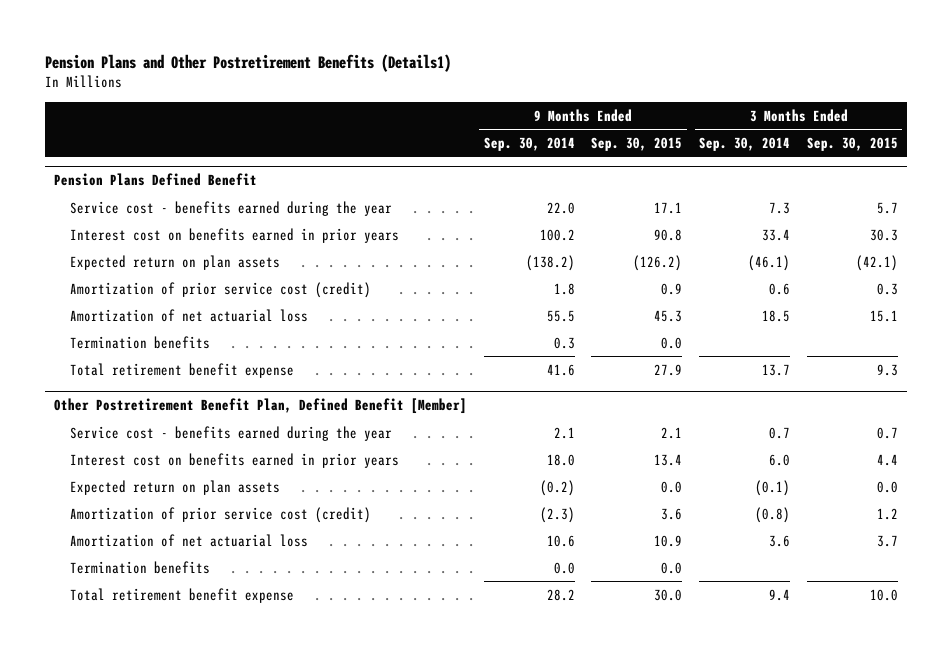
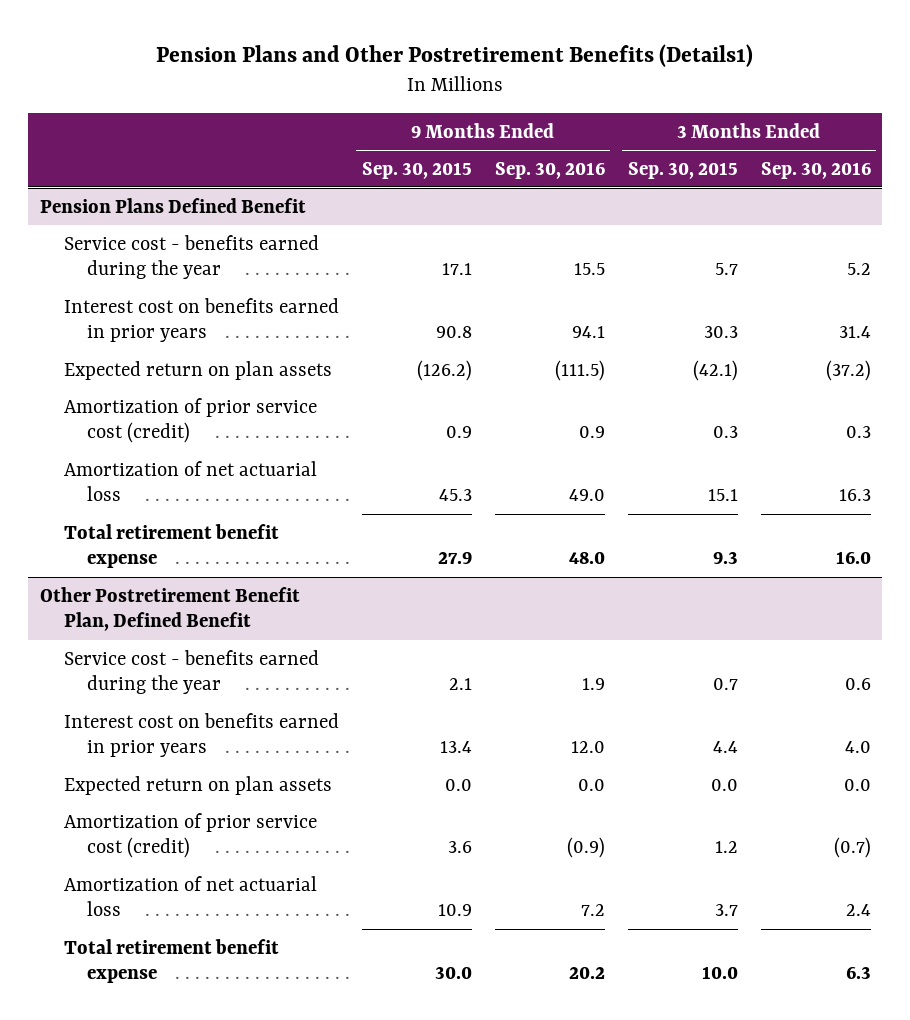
[483,136,575,151] Sep. 30, 2014 -> none
[699,136,791,151] Sep. 30, 2014 -> none
none -> [494,161,605,179] Sep. 30, 2016
none -> [760,161,871,179] Sep. 30, 2016
[69,335,210,349] Termination benefits -> none
[53,398,467,415] Other Postretirement Benefit Plan, Defined Benefit [Member] -> [39,586,300,632] Other Postretirement Benefit Plan, Defined Benefit
[69,560,210,574] Termination benefits -> none

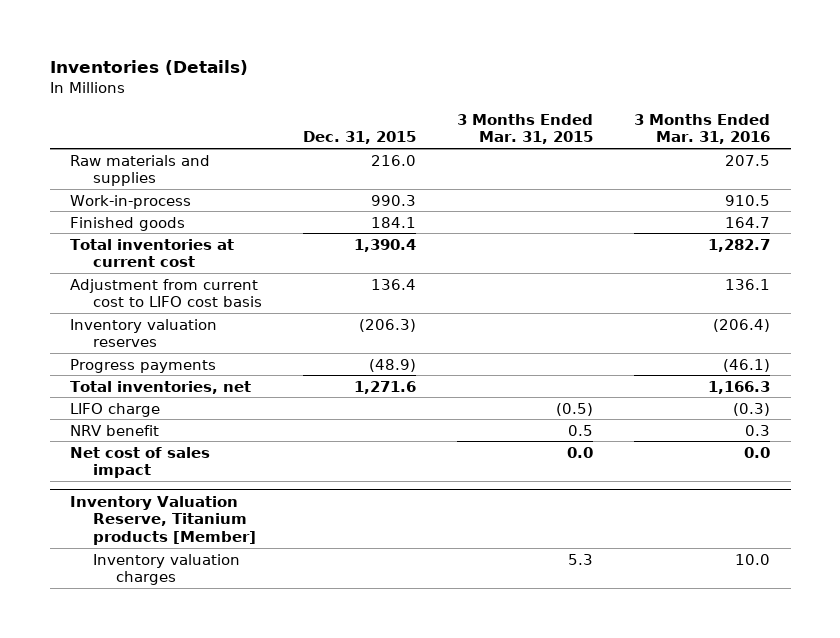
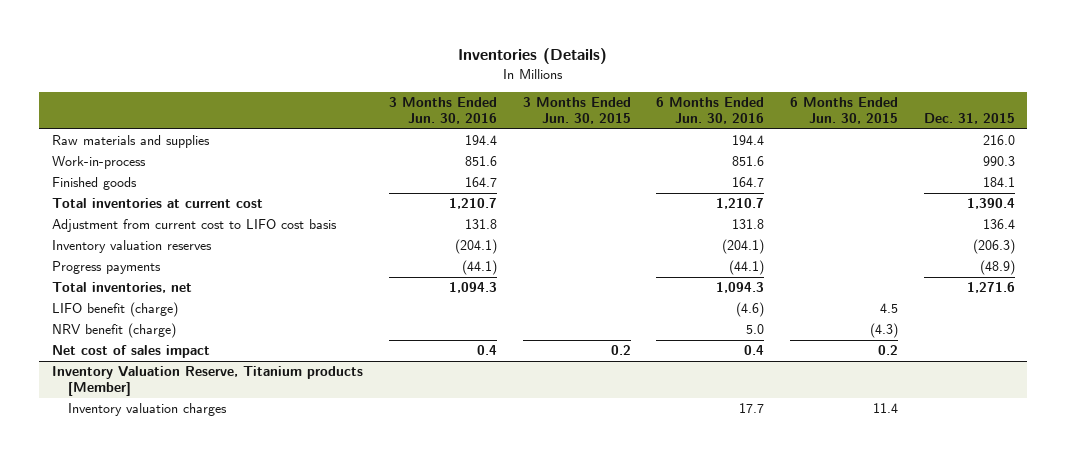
[457,113,594,145] 3 Months Ended Mar. 31, 2015 -> none
[634,113,771,145] 3 Months Ended Mar. 31, 2016 -> none
none -> [388,97,497,124] 3 Months Ended Jun. 30, 2016
none -> [522,97,631,124] 3 Months Ended Jun. 30, 2015
none -> [656,97,765,124] 6 Months Ended Jun. 30, 2016
none -> [789,97,898,124] 6 Months Ended Jun. 30, 2015
[70,402,161,417] LIFO charge -> [52,302,179,318] LIFO benefit (charge)
[70,424,160,436] NRV benefit -> [52,323,177,339] NRV benefit (charge)

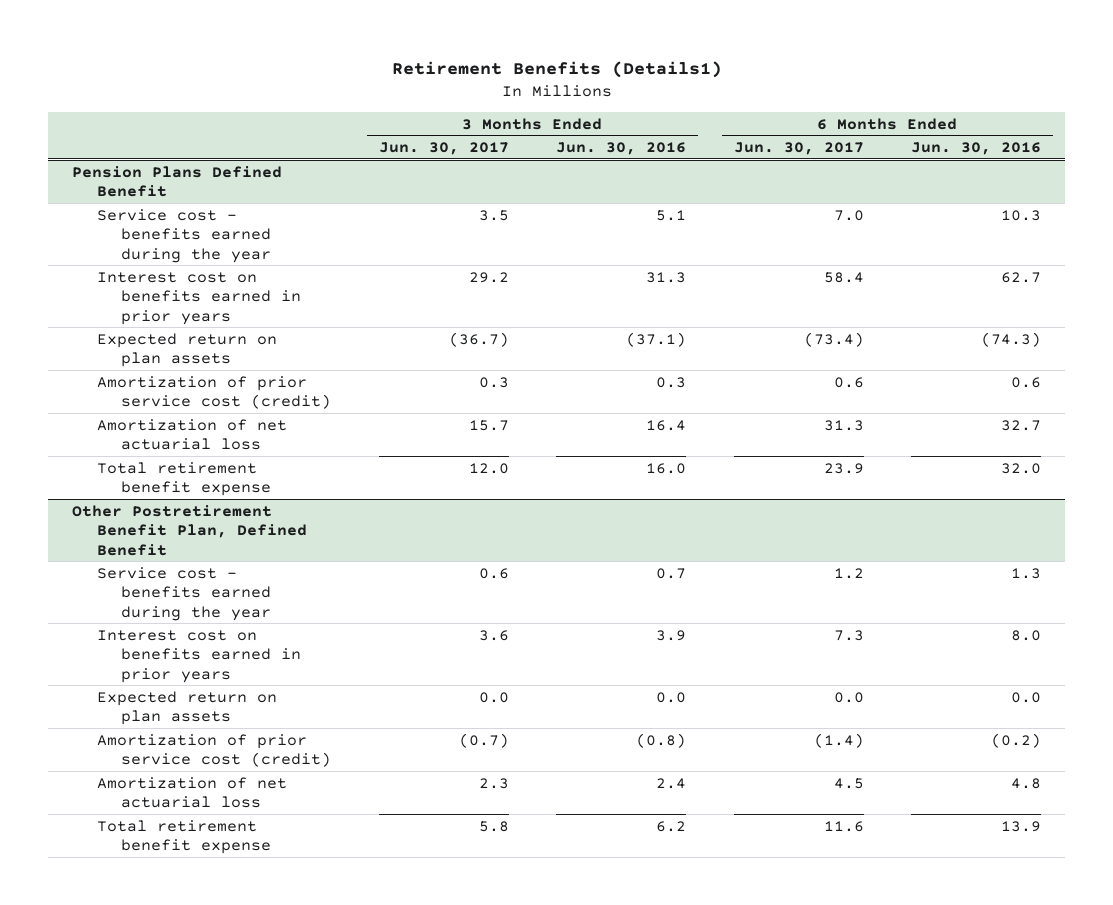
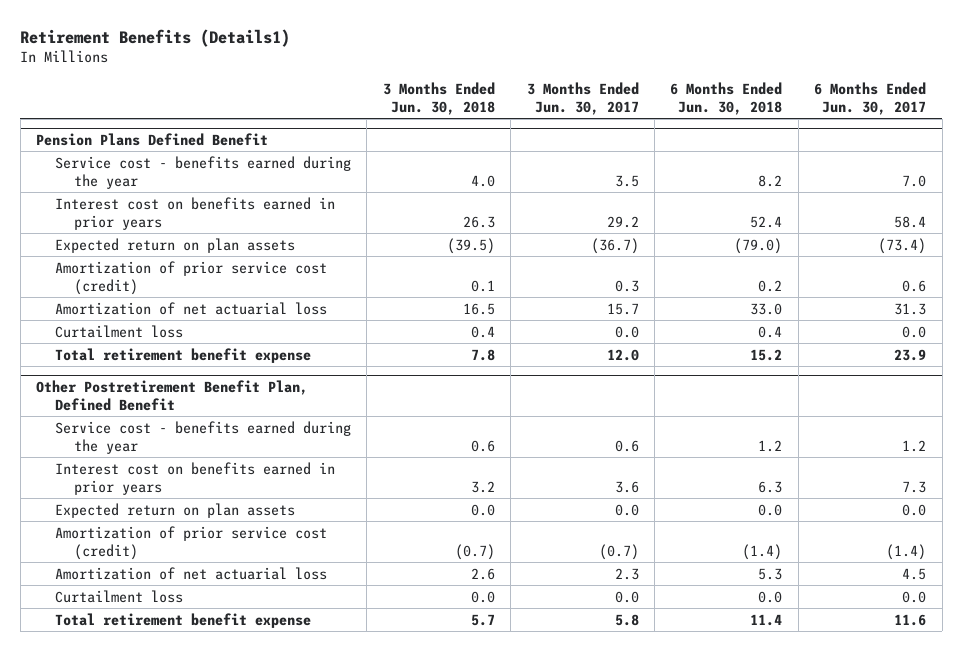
[556,142,687,156] Jun. 30, 2016 -> none
[911,142,1042,156] Jun. 30, 2016 -> none
none -> [382,81,495,115] 3 Months Ended Jun. 30, 2018
none -> [670,81,783,115] 6 Months Ended Jun. 30, 2018
none -> [54,324,183,338] Curtailment loss
none -> [54,589,183,603] Curtailment loss

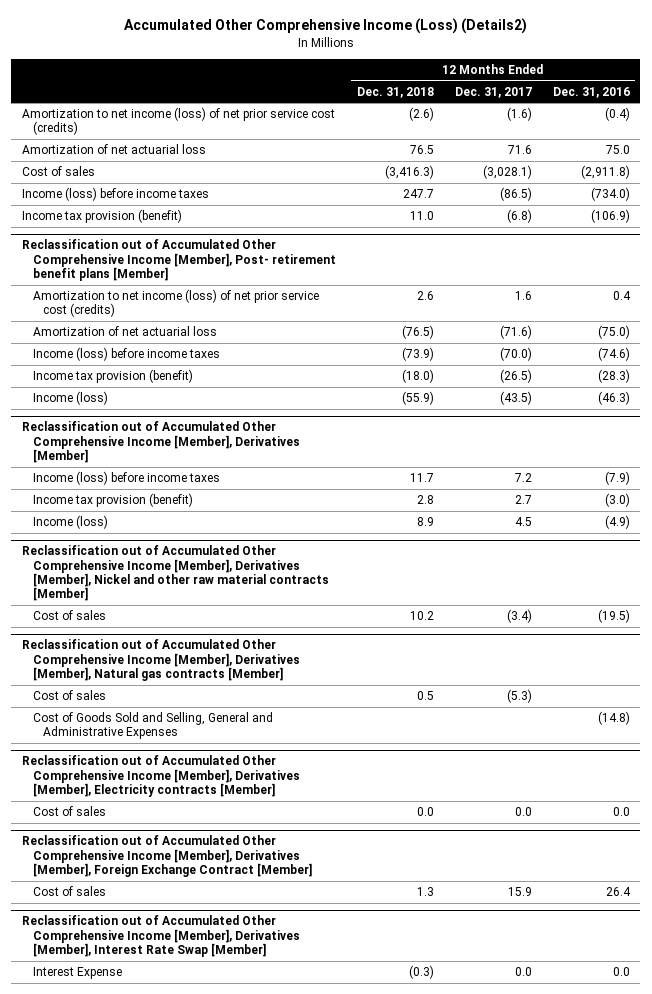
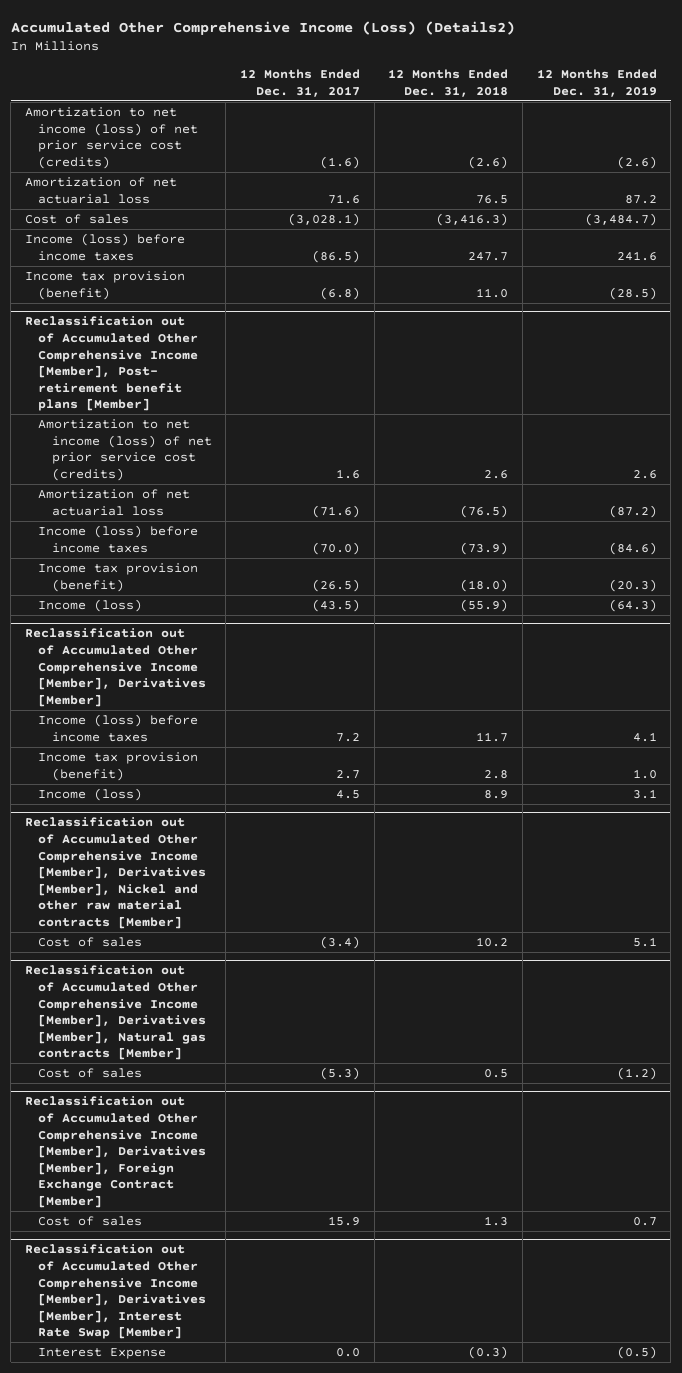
[552,86,630,98] Dec. 31, 2016 -> none
none -> [536,69,657,97] 12 Months Ended Dec. 31, 2019
[32,712,273,740] Cost of Goods Sold and Selling, General and Administrative Expenses -> none
[22,755,300,797] Reclassification out of Accumulated Other Comprehensive Income [Member], Derivatives [Member], Electricity contracts [Member] -> none
[32,806,106,817] Cost of sales -> none

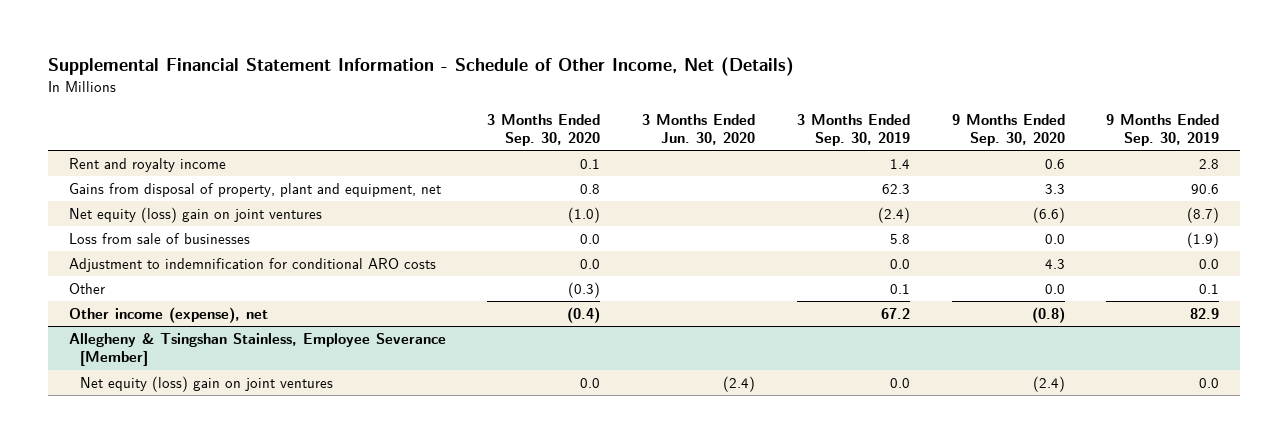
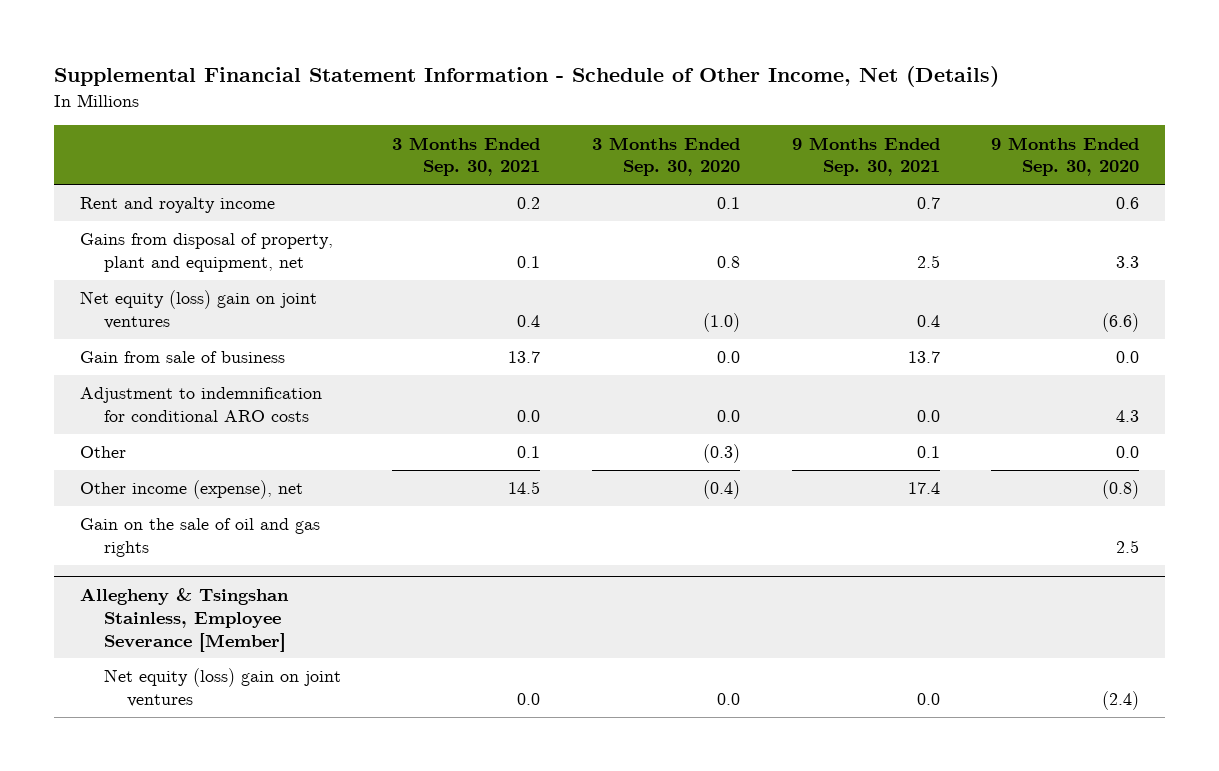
[642,113,756,146] 3 Months Ended Jun. 30, 2020 -> none
[796,113,910,147] 3 Months Ended Sep. 30, 2019 -> none
[1106,113,1220,147] 9 Months Ended Sep. 30, 2019 -> none
none -> [392,136,541,177] 3 Months Ended Sep. 30, 2021
none -> [791,136,940,177] 9 Months Ended Sep. 30, 2021
[68,232,250,244] Loss from sale of businesses -> [79,351,285,364] Gain from sale of business
none -> [79,518,320,558] Gain on the sale of oil and gas rights

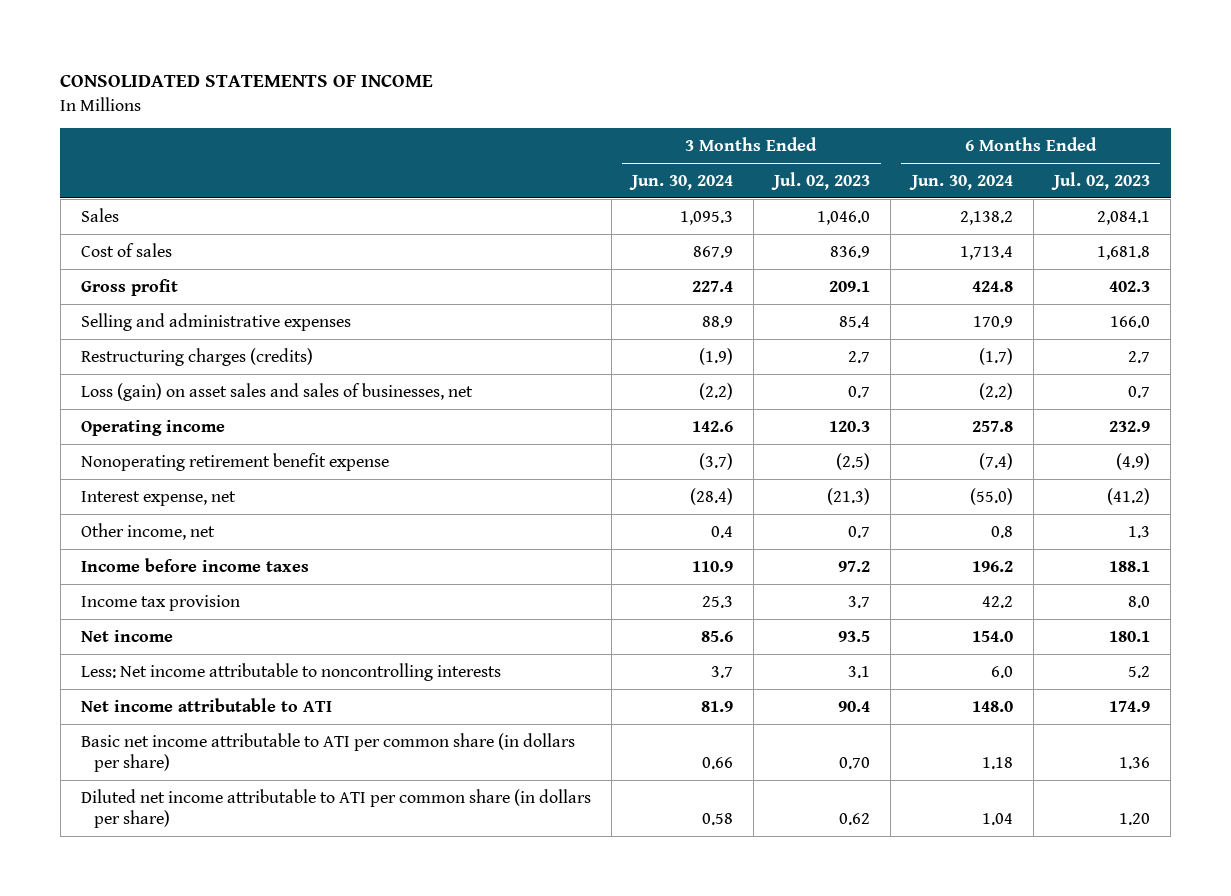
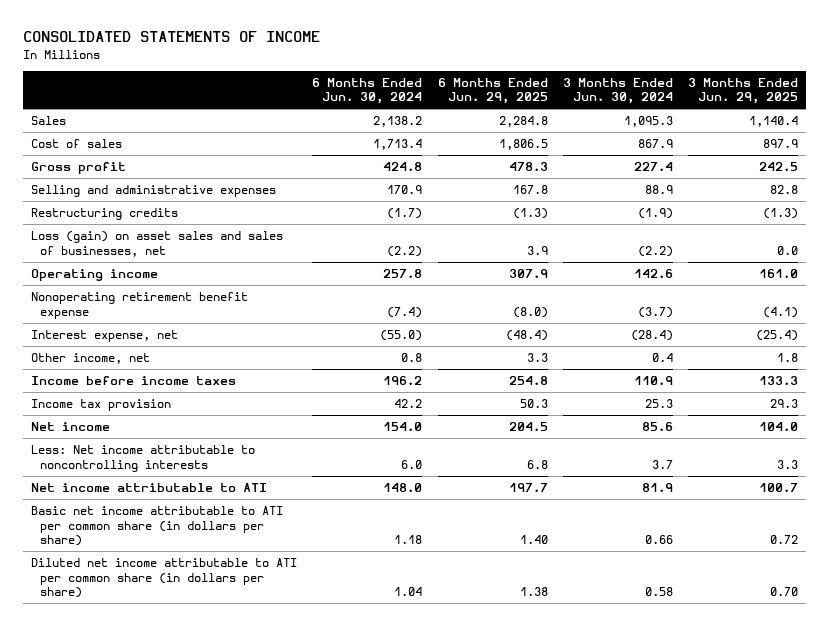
[771,171,871,190] Jul. 02, 2023 -> none
[1050,171,1150,190] Jul. 02, 2023 -> none
none -> [437,77,548,105] 6 Months Ended Jun. 29, 2025
none -> [688,77,799,105] 3 Months Ended Jun. 29, 2025
[80,347,313,366] Restructuring charges (credits) -> [30,208,178,221] Restructuring credits

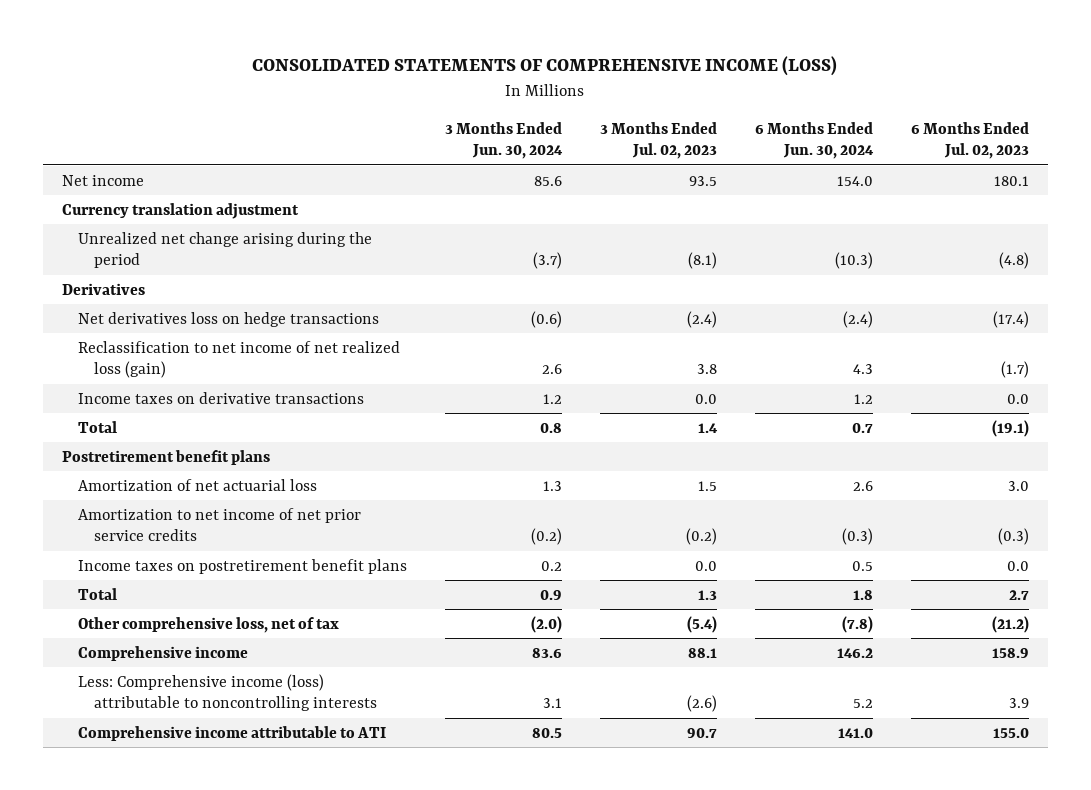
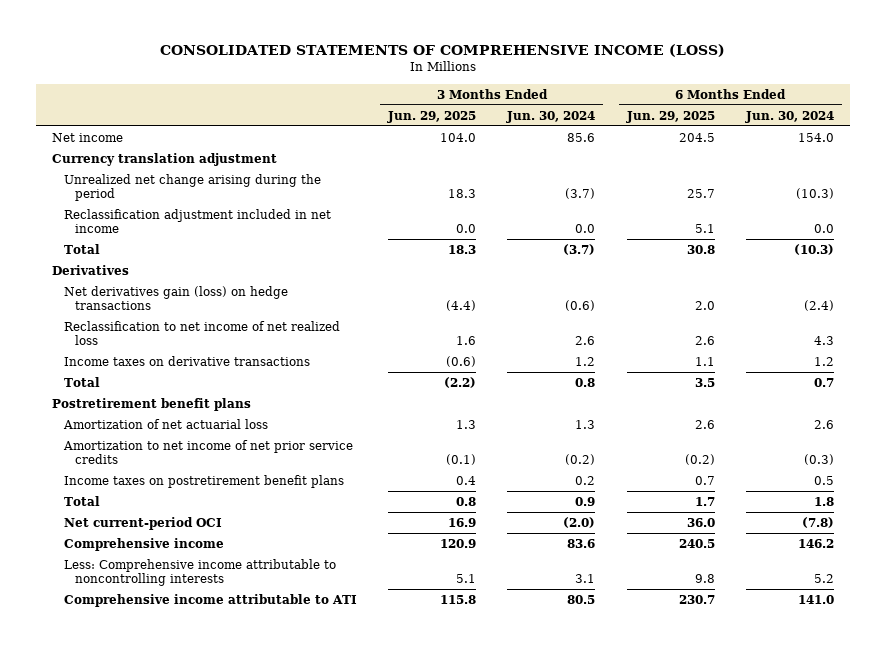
[599,121,717,160] 3 Months Ended Jul. 02, 2023 -> none
[910,121,1029,160] 6 Months Ended Jul. 02, 2023 -> none
none -> [387,110,477,123] Jun. 29, 2025
none -> [625,110,715,123] Jun. 29, 2025
none -> [63,208,331,234] Reclassification adjustment included in net income
none -> [63,243,100,254] Total
[77,311,379,327] Net derivatives loss on hedge transactions -> [63,285,288,311] Net derivatives gain (loss) on hedge transactions
[77,340,400,379] Reclassification to net income of net realized loss (gain) -> [63,320,340,346] Reclassification to net income of net realized loss
[77,616,339,633] Other comprehensive loss, net of tax -> [63,516,222,530] Net current-period OCI
[77,673,377,712] Less: Comprehensive income (loss) attributable to noncontrolling interests -> [63,558,336,587] Less: Comprehensive income attributable to noncontrolling interests

